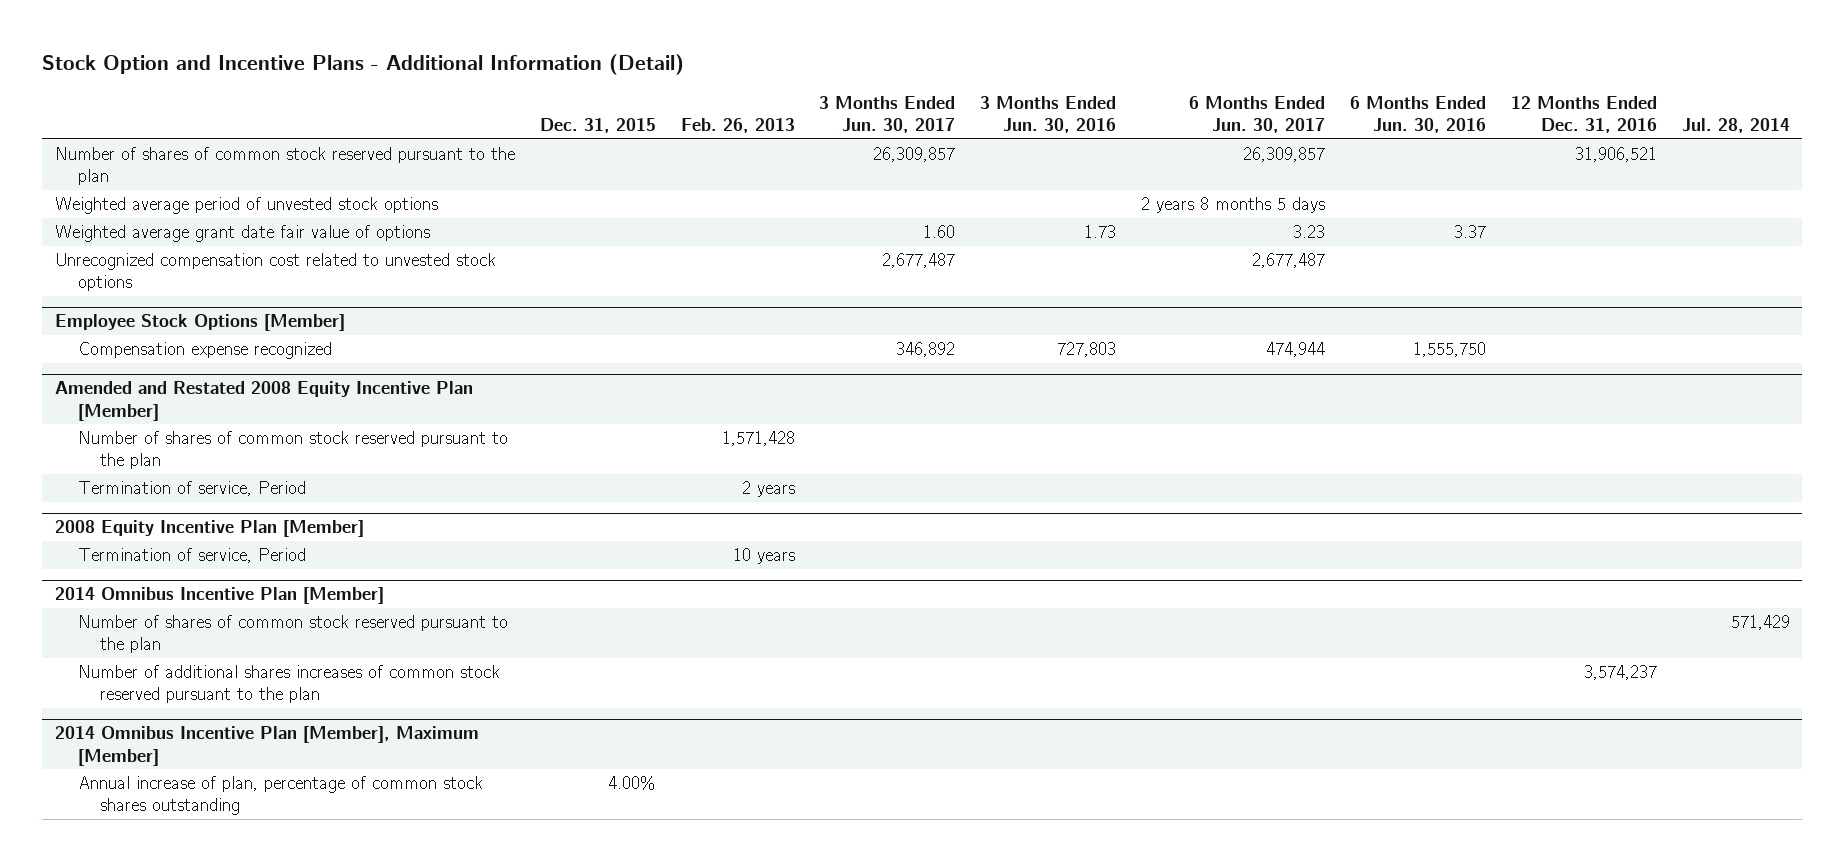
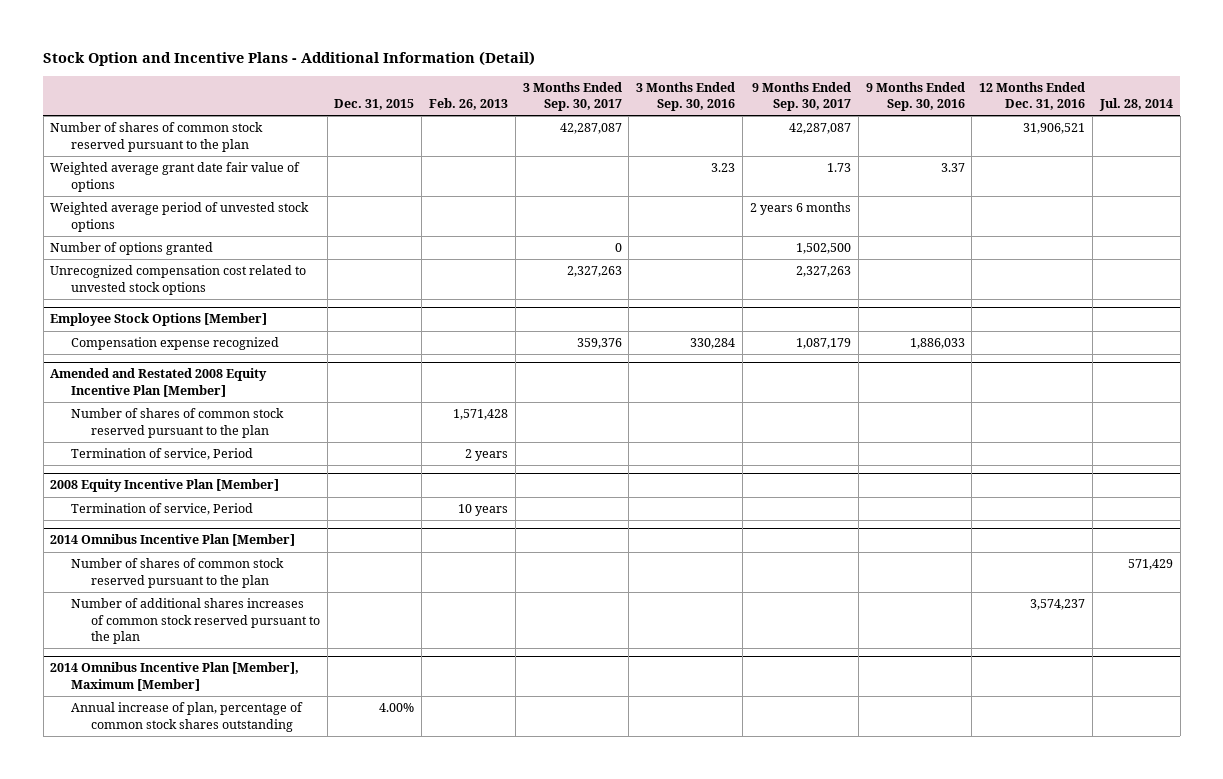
[819,95,956,133] 3 Months Ended Jun. 30, 2017 -> none
[980,95,1117,133] 3 Months Ended Jun. 30, 2016 -> none
[1189,95,1326,133] 6 Months Ended Jun. 30, 2017 -> none
[1350,95,1487,133] 6 Months Ended Jun. 30, 2016 -> none
none -> [522,81,622,112] 3 Months Ended Sep. 30, 2017
none -> [636,81,736,112] 3 Months Ended Sep. 30, 2016
none -> [751,81,851,112] 9 Months Ended Sep. 30, 2017
none -> [865,81,965,112] 9 Months Ended Sep. 30, 2016
[54,197,438,215] Weighted average period of unvested stock options -> [50,202,310,232] Weighted average period of unvested stock options
none -> [50,242,214,256] Number of options granted

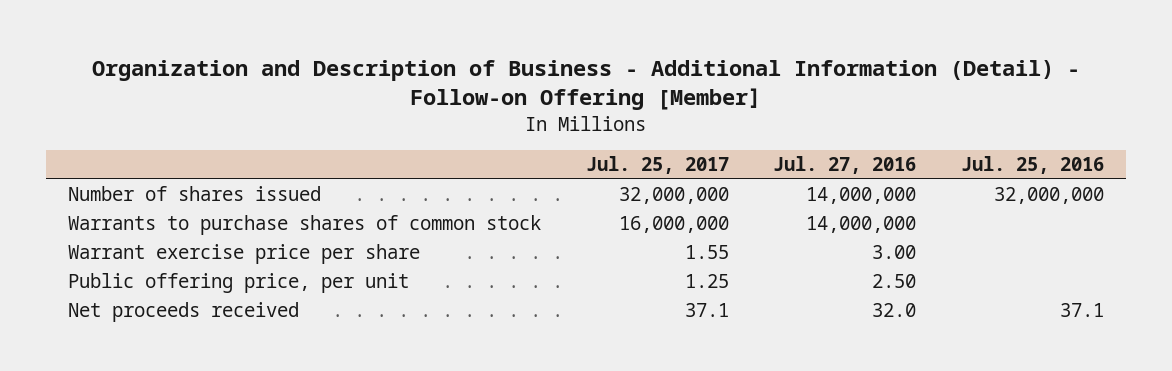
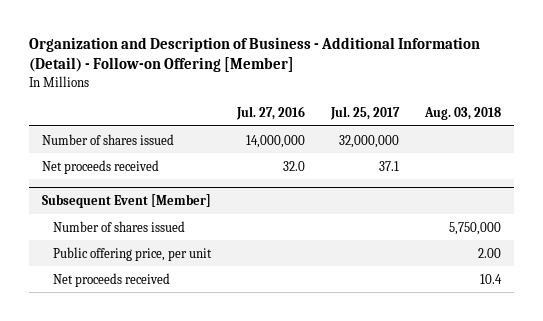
[960,156,1104,175] Jul. 25, 2016 -> none
none -> [423,107,501,121] Aug. 03, 2018
[68,215,542,236] Warrants to purchase shares of common stock -> none
[68,244,421,265] Warrant exercise price per share -> none
[68,273,410,294] Public offering price, per unit -> none
none -> [42,193,212,208] Subsequent Event [Member]
none -> [53,220,186,232] Number of shares issued
none -> [53,246,213,261] Public offering price, per unit
none -> [53,272,171,287] Net proceeds received

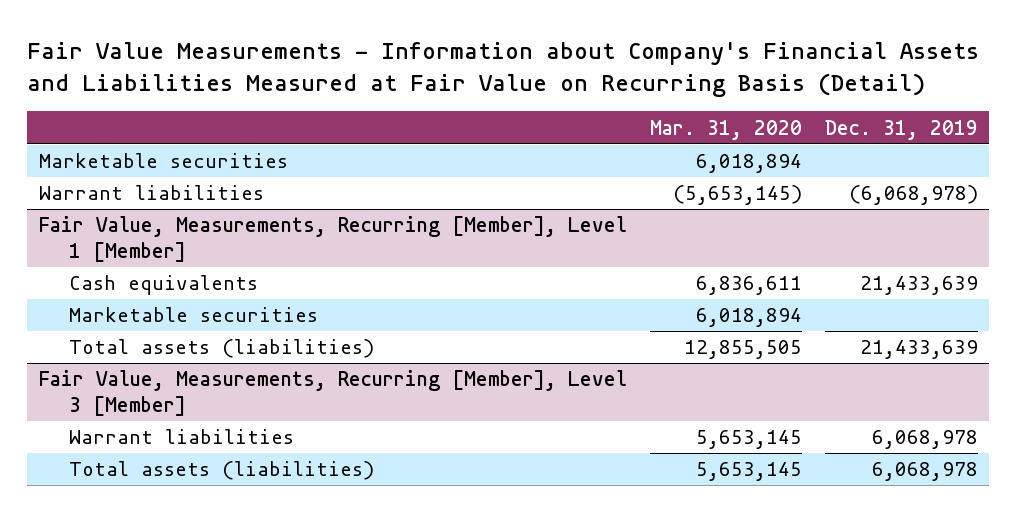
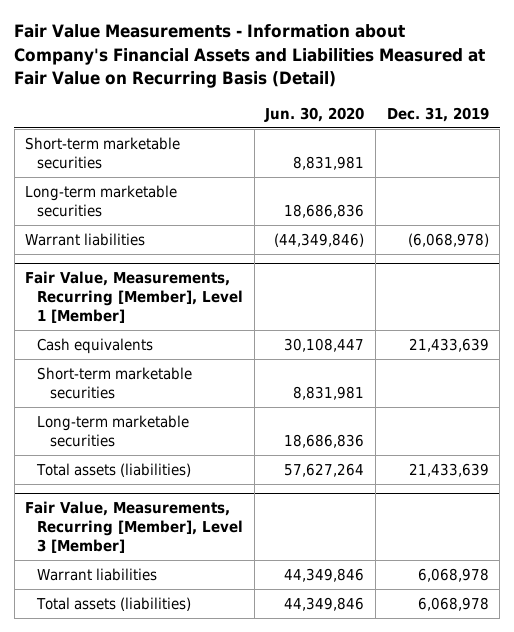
[649,119,802,140] Mar. 31, 2020 -> none
none -> [264,106,365,122] Jun. 30, 2020
[38,153,288,169] Marketable securities -> [25,136,181,169] Short-term marketable securities
none -> [25,184,178,217] Long-term marketable securities
[68,307,318,323] Marketable securities -> [37,366,193,399] Short-term marketable securities
none -> [37,414,190,447] Long-term marketable securities

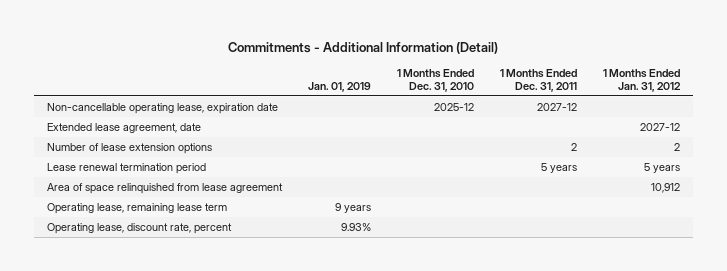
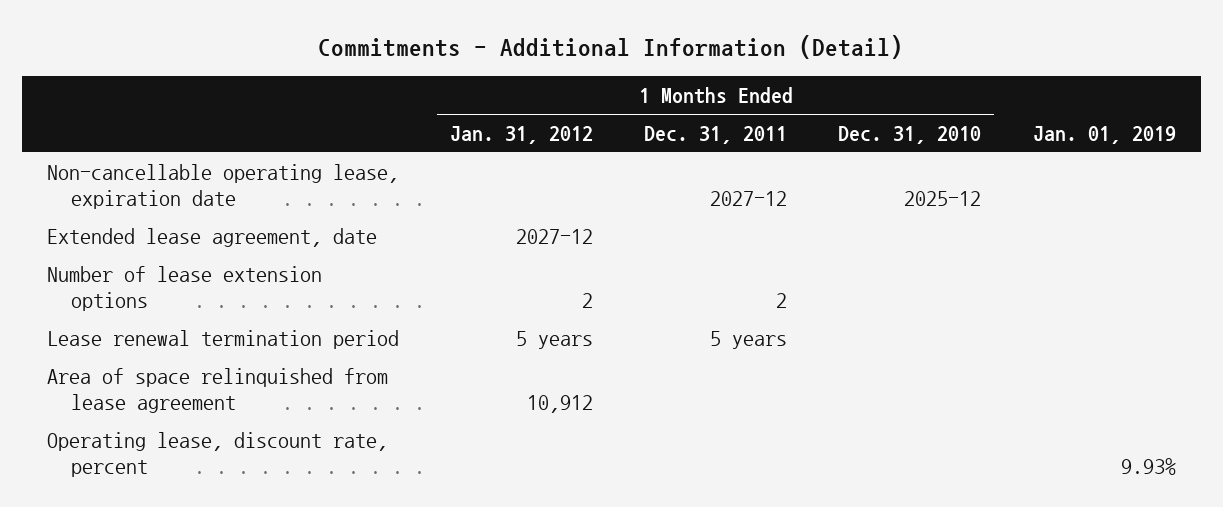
[47,203,228,215] Operating lease, remaining lease term -> none

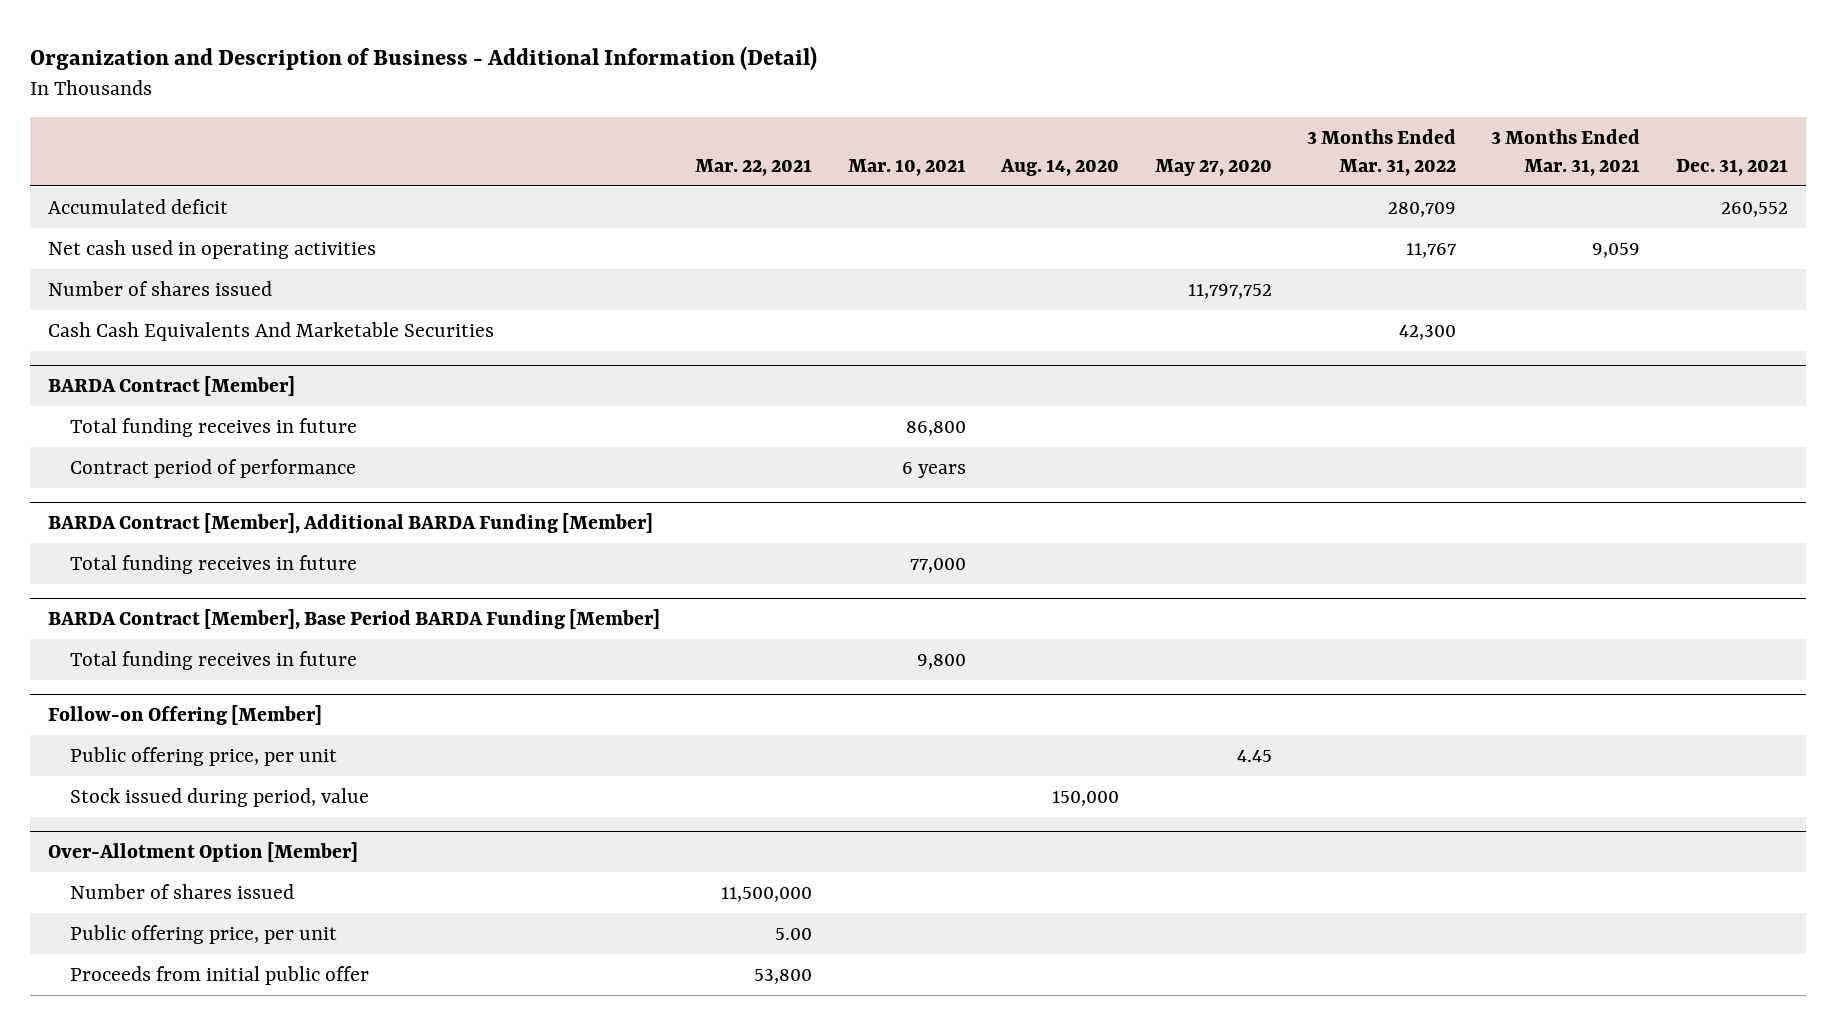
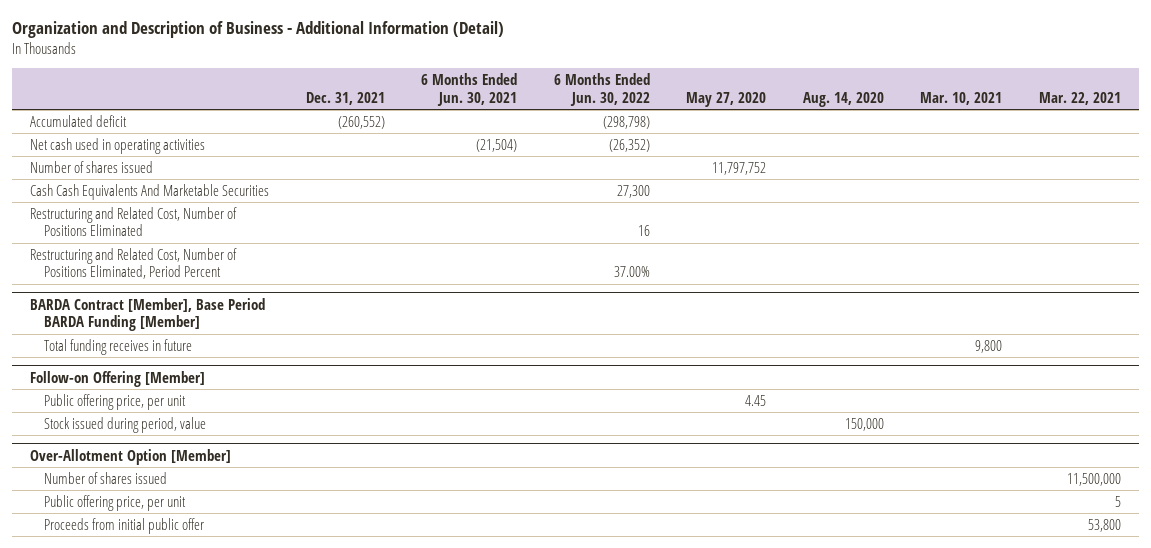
[1307,128,1457,176] 3 Months Ended Mar. 31, 2022 -> none
[1491,128,1641,176] 3 Months Ended Mar. 31, 2021 -> none
none -> [421,72,518,106] 6 Months Ended Jun. 30, 2021
none -> [553,72,650,106] 6 Months Ended Jun. 30, 2022
[1720,201,1788,217] 260,552 -> [337,115,385,129] (260,552)
[47,375,295,396] BARDA Contract [Member] -> none
[69,417,357,437] Total funding receives in future -> none
[69,458,356,478] Contract period of performance -> none
[47,512,653,533] BARDA Contract [Member], Additional BARDA Funding [Member] -> none
[69,554,357,574] Total funding receives in future -> none
none -> [30,206,238,237] Restructuring and Related Cost, Number of Positions Eliminated
none -> [30,247,238,280] Restructuring and Related Cost, Number of Positions Eliminated, Period Percent
[775,927,813,940] 5.00 -> [1114,495,1121,507] 5

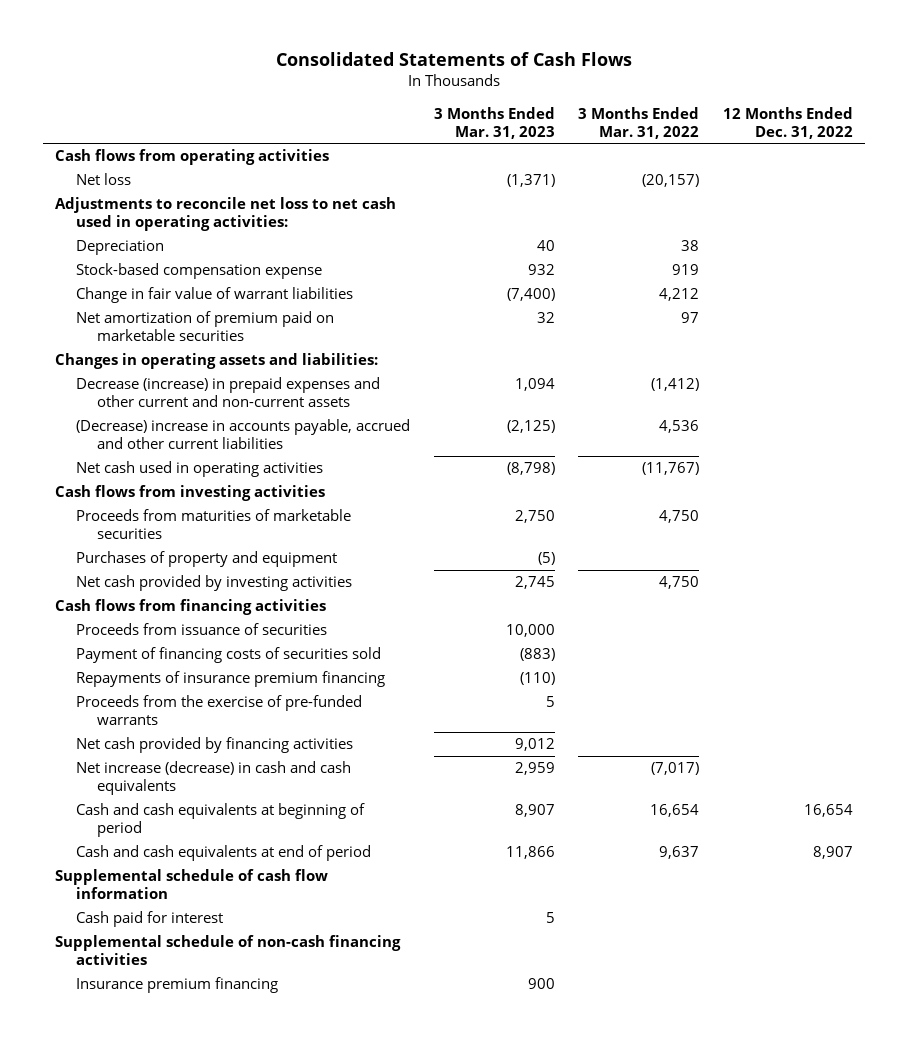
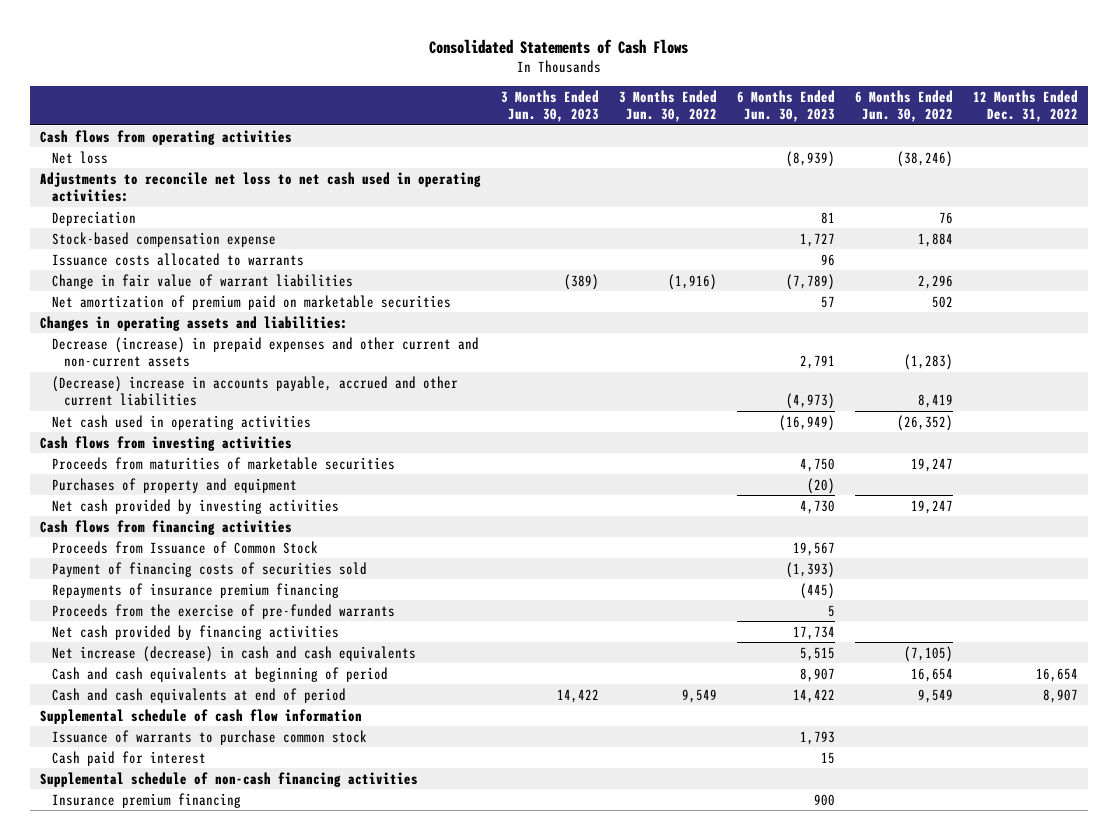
[433,106,555,140] 3 Months Ended Mar. 31, 2023 -> none
[578,106,700,140] 3 Months Ended Mar. 31, 2022 -> none
none -> [501,89,600,123] 3 Months Ended Jun. 30, 2023
none -> [619,89,718,123] 3 Months Ended Jun. 30, 2022
none -> [736,89,835,123] 6 Months Ended Jun. 30, 2023
none -> [854,89,953,123] 6 Months Ended Jun. 30, 2022
none -> [52,252,305,266] Issuance costs allocated to warrants
[75,623,327,636] Proceeds from issuance of securities -> [52,540,319,554] Proceeds from Issuance of Common Stock
none -> [52,729,368,745] Issuance of warrants to purchase common stock

